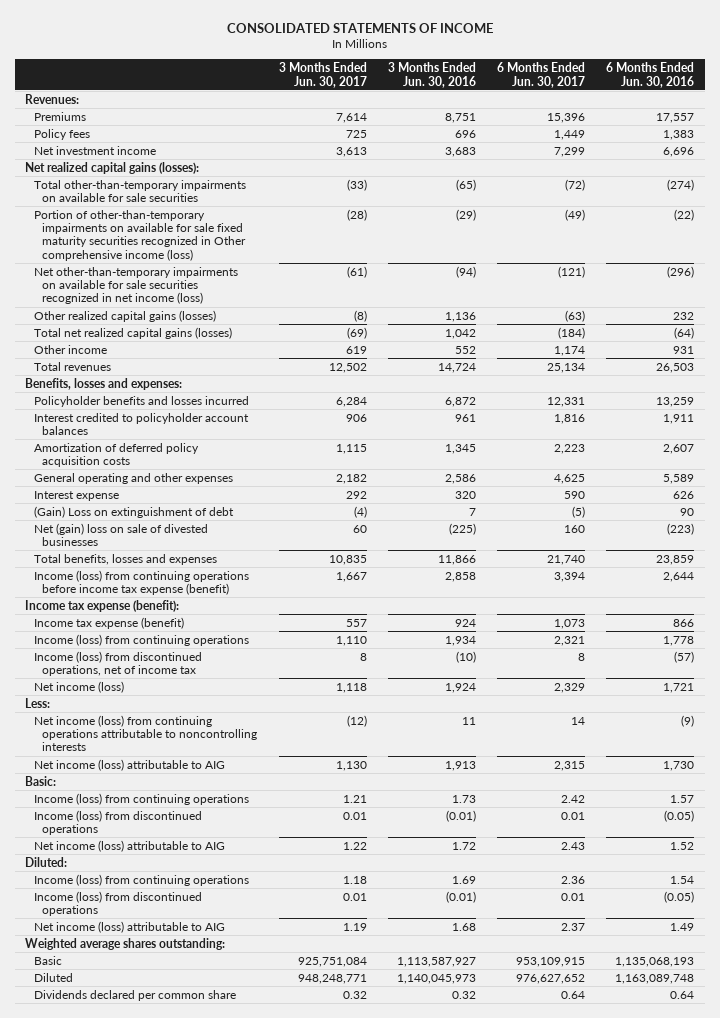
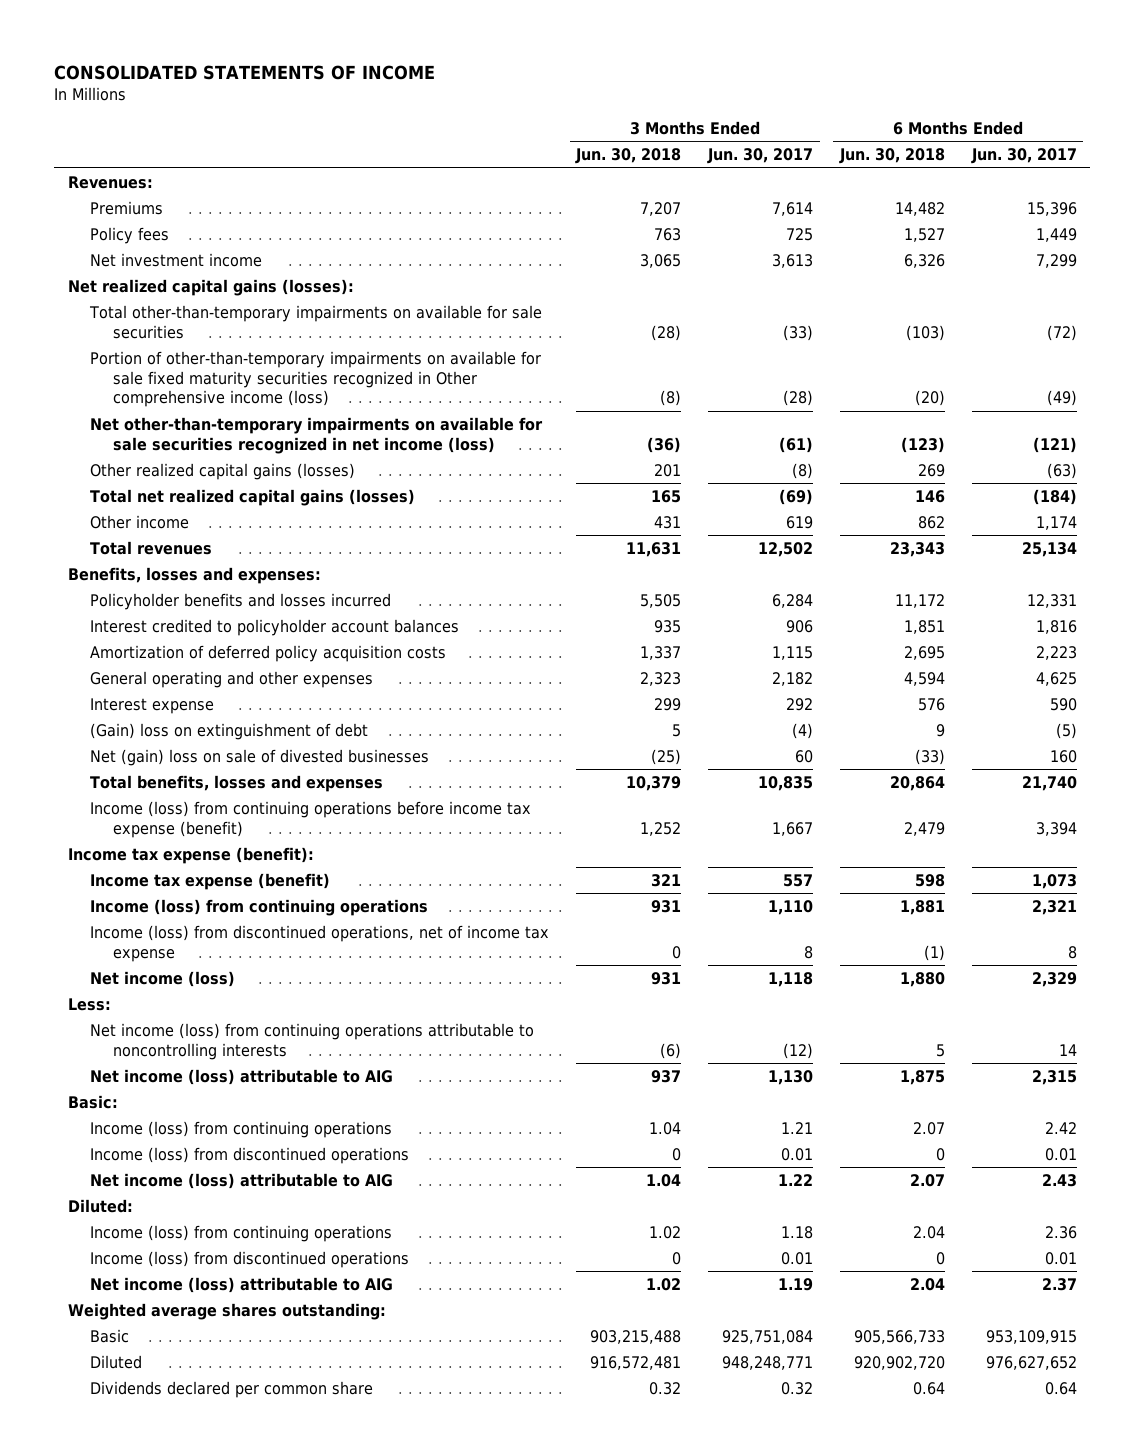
[387,62,476,88] 3 Months Ended Jun. 30, 2016 -> none
[606,62,695,88] 6 Months Ended Jun. 30, 2016 -> none
none -> [575,148,682,165] Jun. 30, 2018
none -> [838,148,945,165] Jun. 30, 2018
[33,505,234,518] (Gain) Loss on extinguishment of debt -> [90,722,369,740] (Gain) loss on extinguishment of debt
[33,650,202,677] Income (loss) from discontinued operations, net of income tax -> [90,924,550,962] Income (loss) from discontinued operations, net of income tax expense

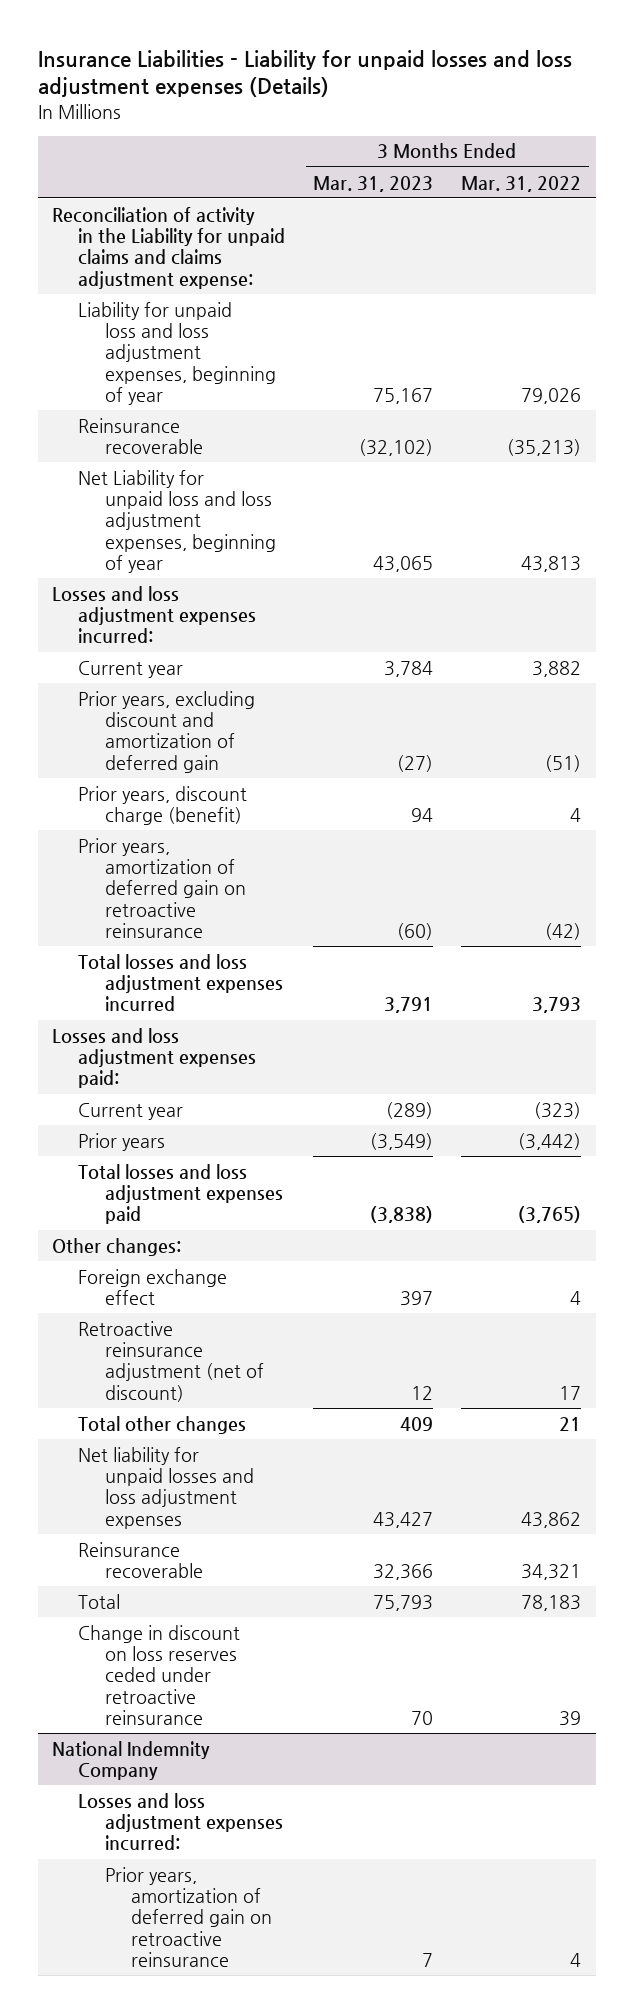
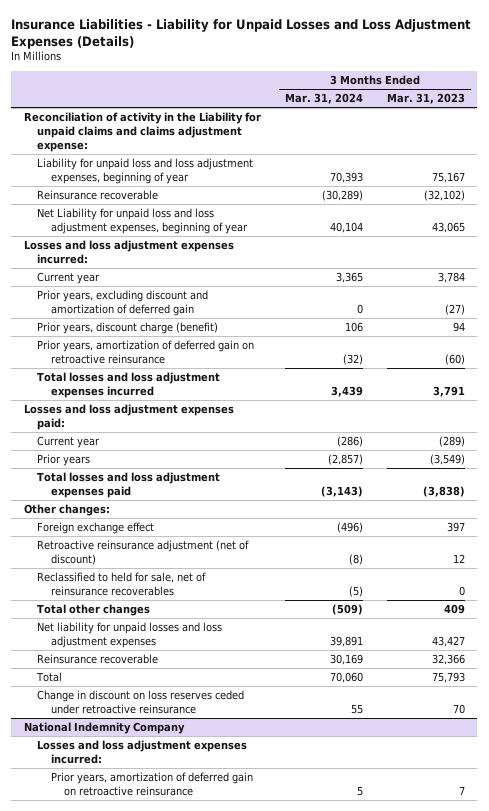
[37,49,572,98] Insurance Liabilities - Liability for unpaid losses and loss adjustment expenses (Details) -> [11,18,472,49] Insurance Liabilities - Liability for Unpaid Losses and Loss Adjustment Expenses (Details)
[461,175,582,192] Mar. 31, 2022 -> none
none -> [284,93,363,105] Mar. 31, 2024
none -> [37,571,207,596] Reclassified to held for sale, net of reinsurance recoverables

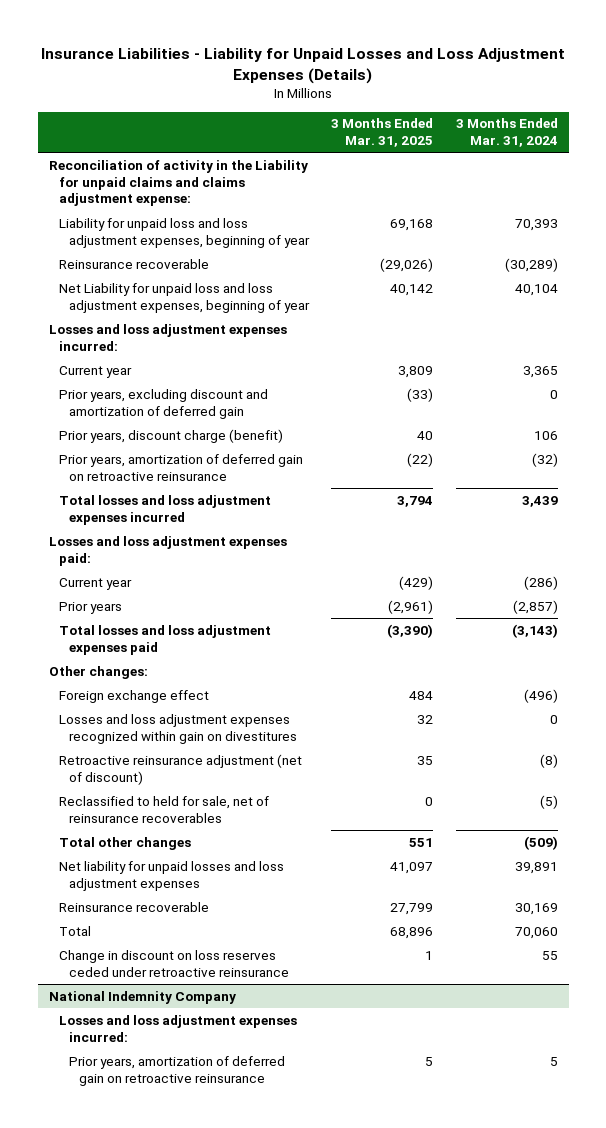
[387,93,466,105] Mar. 31, 2023 -> none
none -> [331,118,434,148] 3 Months Ended Mar. 31, 2025
none -> [59,713,298,744] Losses and loss adjustment expenses recognized within gain on divestitures

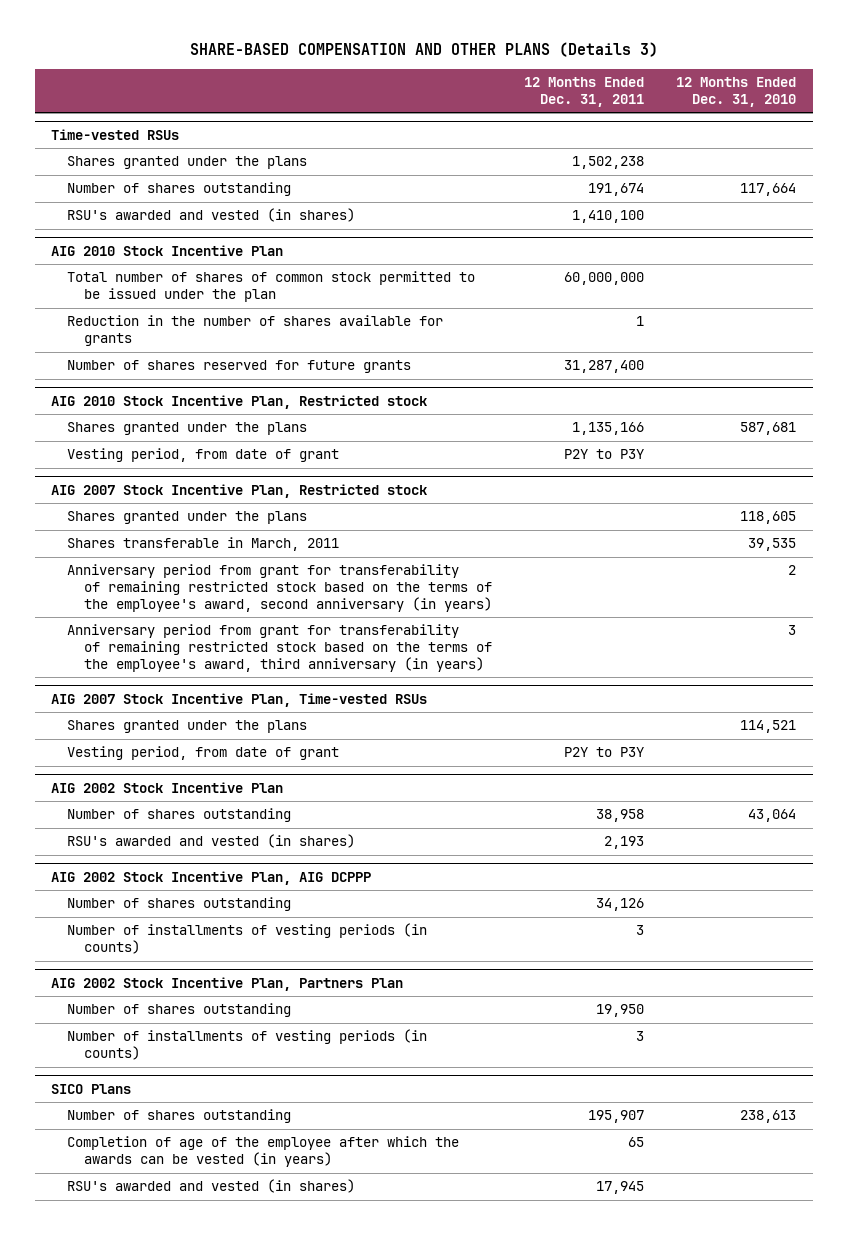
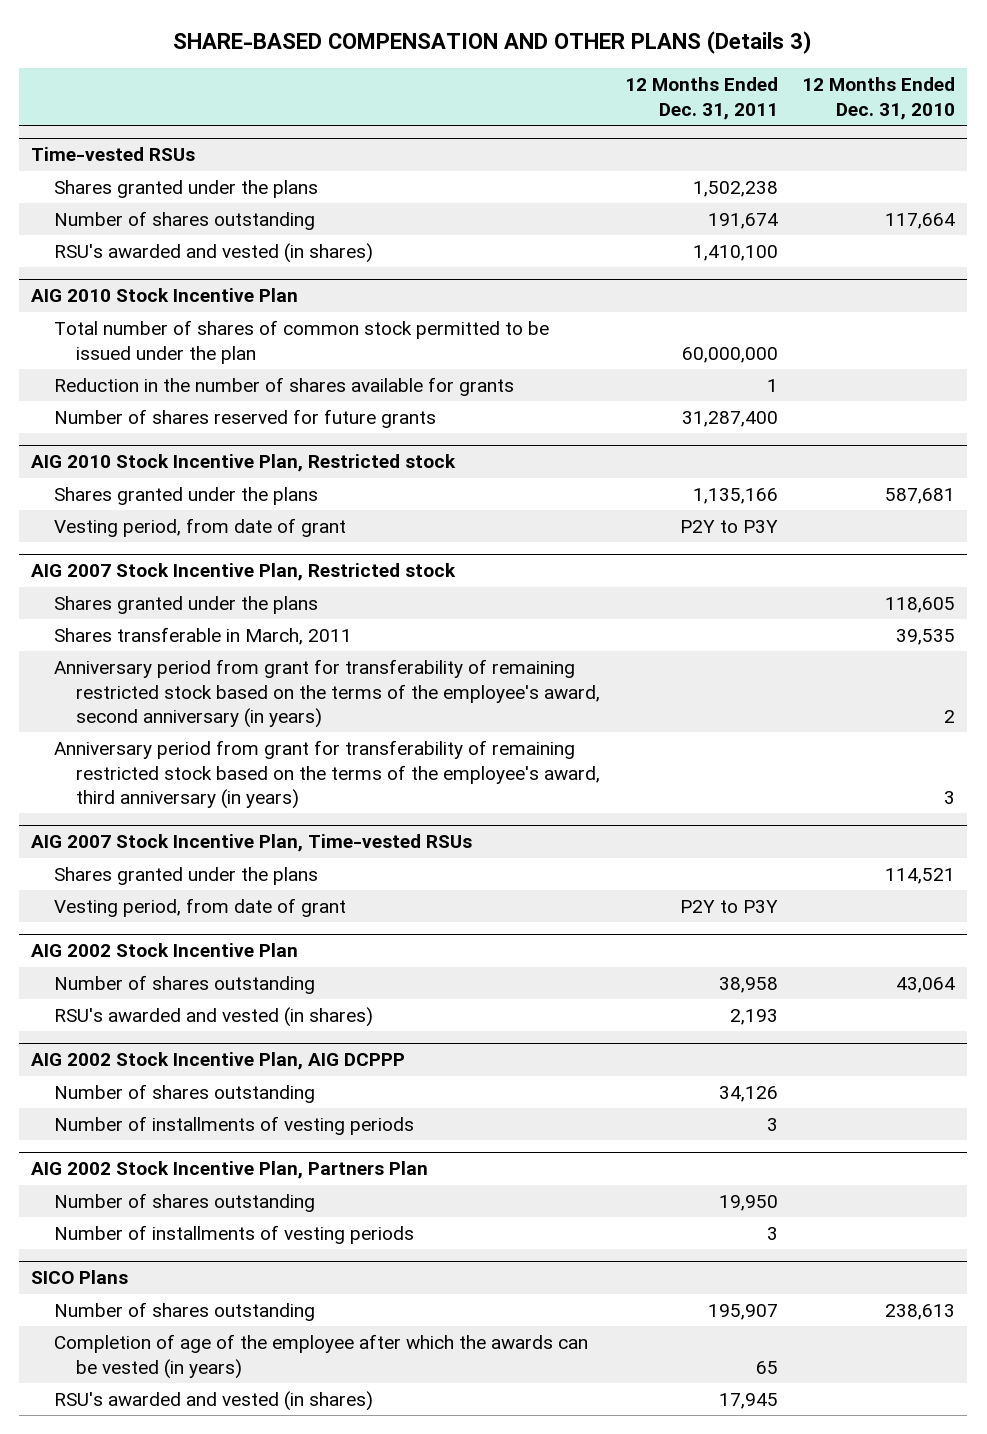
[67,923,428,955] Number of installments of vesting periods (in counts) -> [53,1115,414,1135] Number of installments of vesting periods
[67,1029,428,1061] Number of installments of vesting periods (in counts) -> [53,1224,414,1244] Number of installments of vesting periods

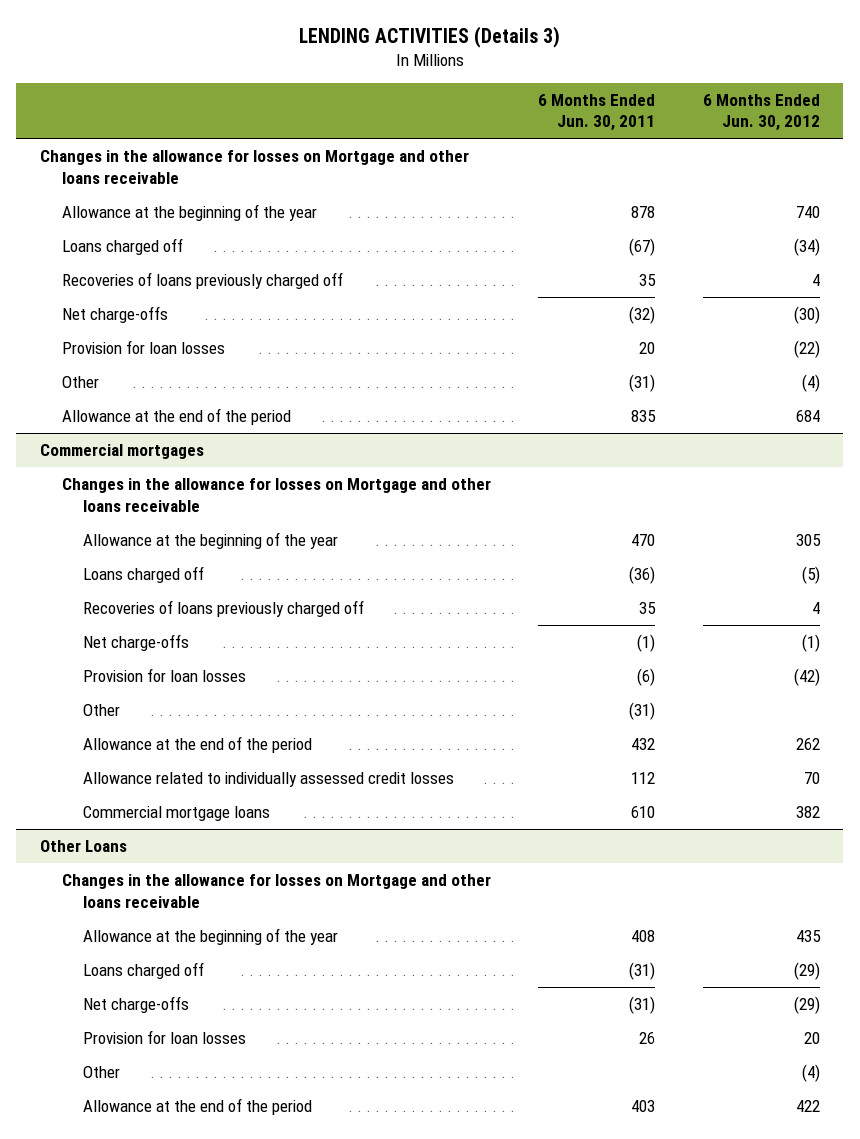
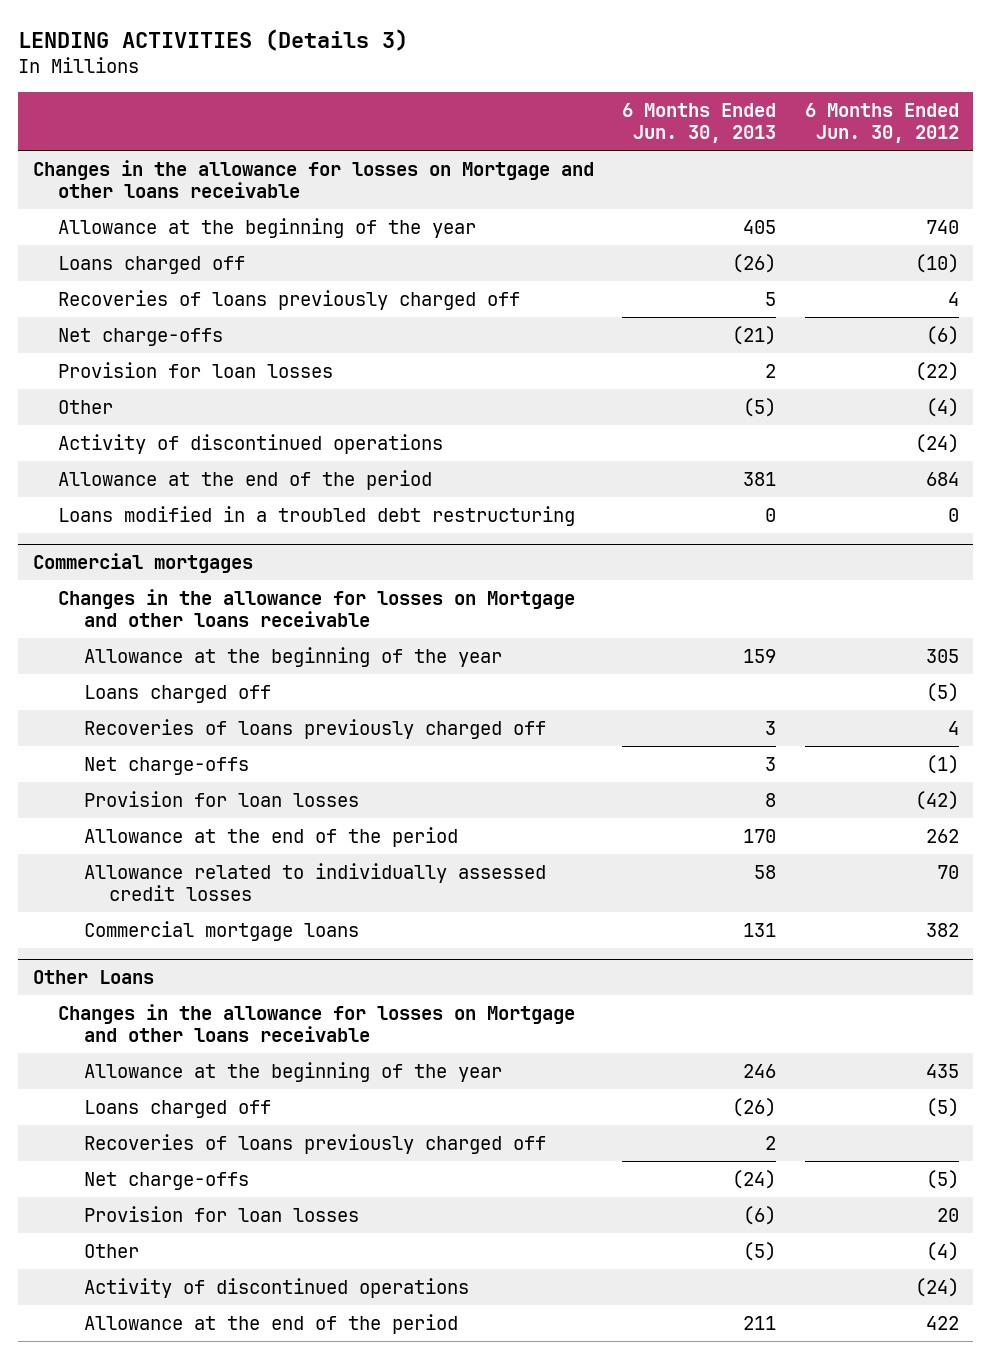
[538,93,656,132] 6 Months Ended Jun. 30, 2011 -> none
none -> [622,102,777,144] 6 Months Ended Jun. 30, 2013
[793,237,820,256] (34) -> [915,253,960,273] (10)
[793,305,820,324] (30) -> [926,325,960,345] (6)
none -> [58,433,444,454] Activity of discontinued operations
none -> [58,505,576,526] Loans modified in a troubled debt restructuring
[83,703,121,716] Other -> none
[793,961,820,980] (29) -> [926,1097,960,1117] (5)
none -> [83,1133,546,1154] Recoveries of loans previously charged off
[793,995,820,1014] (29) -> [926,1169,960,1189] (5)
none -> [83,1277,469,1298] Activity of discontinued operations

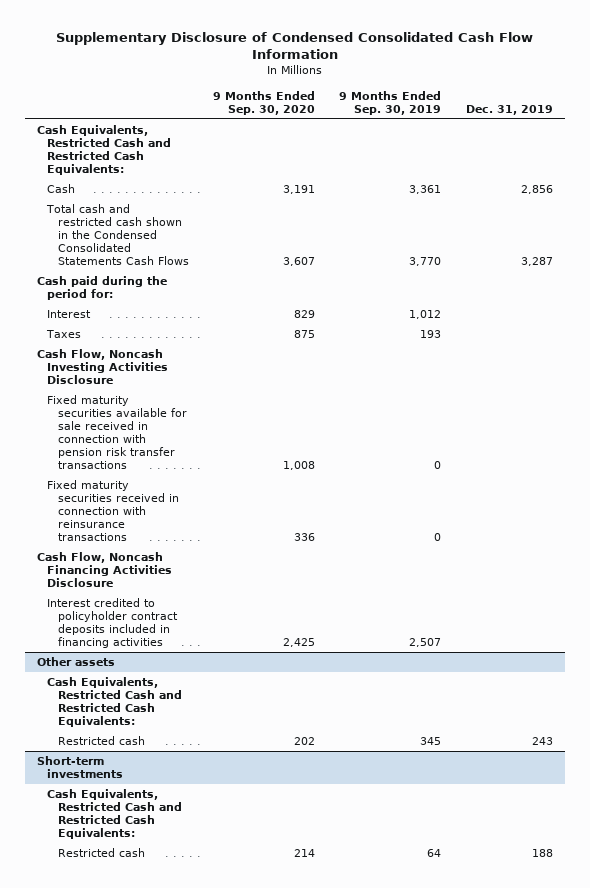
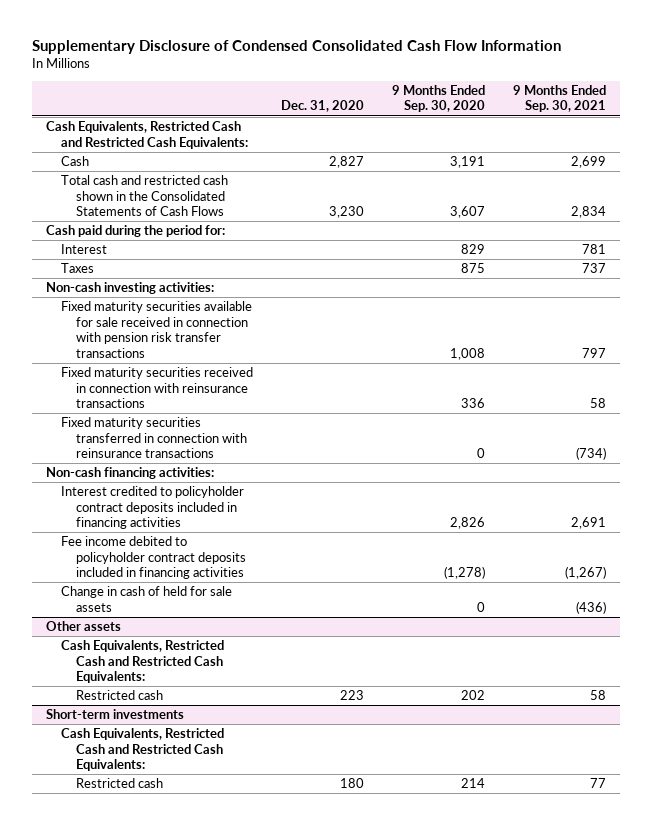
[339,90,442,115] 9 Months Ended Sep. 30, 2019 -> none
[465,104,553,115] Dec. 31, 2019 -> none
none -> [280,100,364,113] Dec. 31, 2020
none -> [513,84,607,113] 9 Months Ended Sep. 30, 2021
[46,204,189,266] Total cash and restricted cash shown in the Condensed Consolidated Statements Cash Flows -> [60,175,228,217] Total cash and restricted cash shown in the Consolidated Statements of Cash Flows
[37,349,169,385] Cash Flow, Noncash Investing Activities Disclosure -> [45,282,214,295] Non-cash investing activities:
none -> [60,417,247,459] Fixed maturity securities transferred in connection with reinsurance transactions
[37,552,173,588] Cash Flow, Noncash Financing Activities Disclosure -> [45,467,214,480] Non-cash financing activities:
[282,638,315,648] 2,425 -> [450,517,486,530] 2,826
none -> [60,536,246,580] Fee income debited to policyholder contract deposits included in financing activities
none -> [60,586,232,612] Change in cash of held for sale assets

